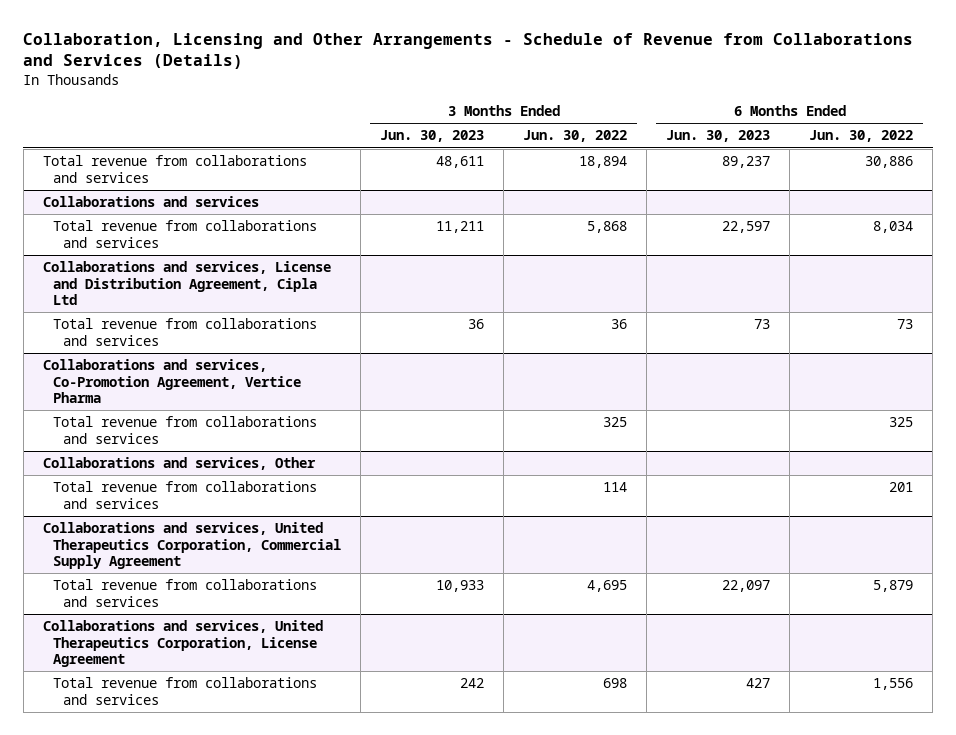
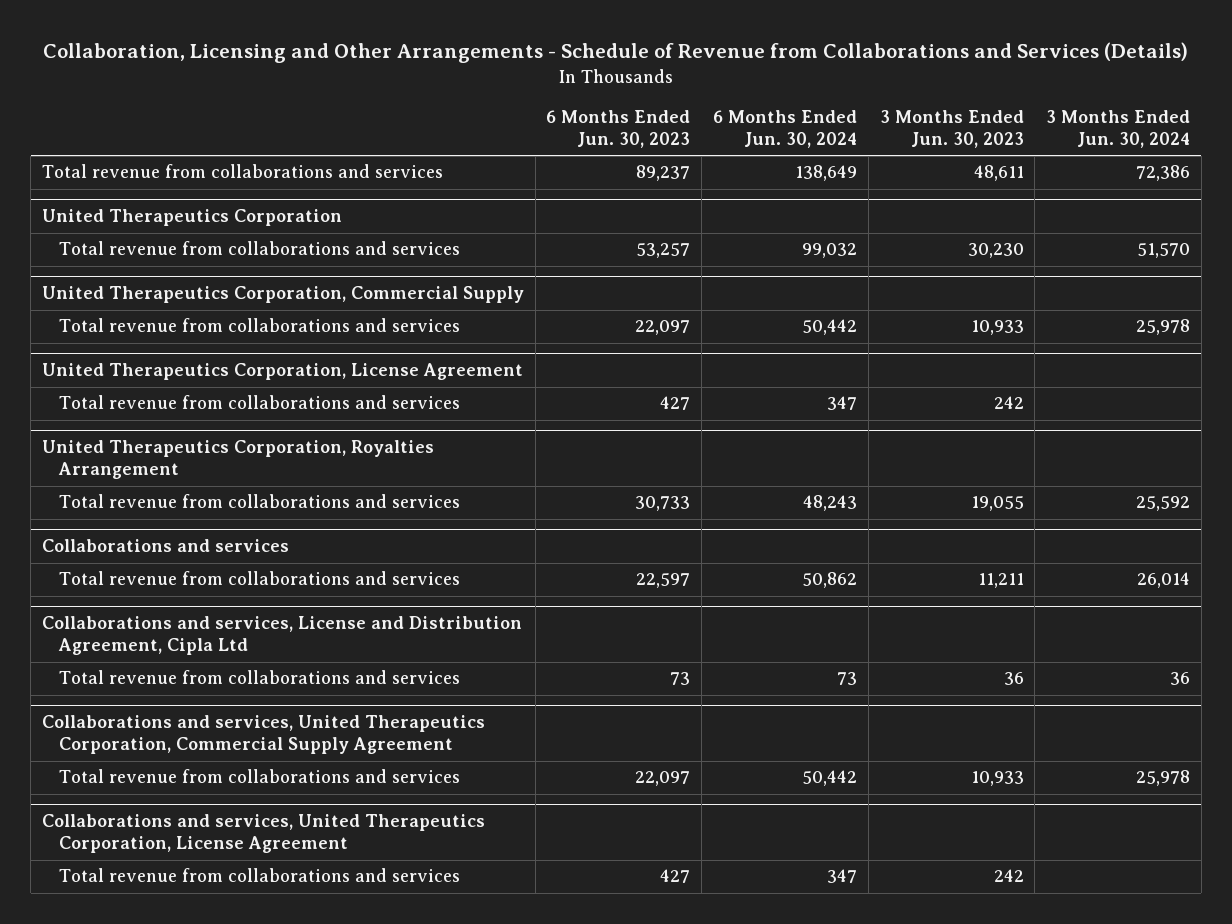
[523,130,628,143] Jun. 30, 2022 -> none
[809,130,914,143] Jun. 30, 2022 -> none
none -> [712,109,857,148] 6 Months Ended Jun. 30, 2024
none -> [1046,109,1191,148] 3 Months Ended Jun. 30, 2024
none -> [41,209,342,227] United Therapeutics Corporation
none -> [59,241,461,256] Total revenue from collaborations and services
none -> [41,286,524,304] United Therapeutics Corporation, Commercial Supply
none -> [59,318,461,333] Total revenue from collaborations and services
none -> [41,363,523,381] United Therapeutics Corporation, License Agreement
none -> [59,395,461,410] Total revenue from collaborations and services
none -> [41,440,434,480] United Therapeutics Corporation, Royalties Arrangement
none -> [59,494,461,509] Total revenue from collaborations and services
[42,359,301,404] Collaborations and services, Co-Promotion Agreement, Vertice Pharma -> none
[52,416,317,444] Total revenue from collaborations and services -> none
[42,457,316,471] Collaborations and services, Other -> none
[52,481,317,509] Total revenue from collaborations and services -> none

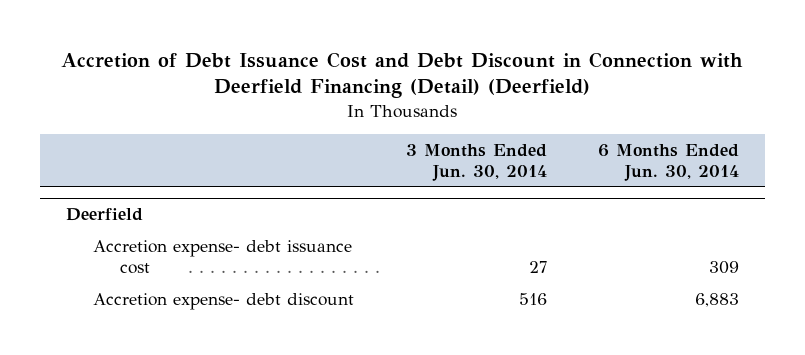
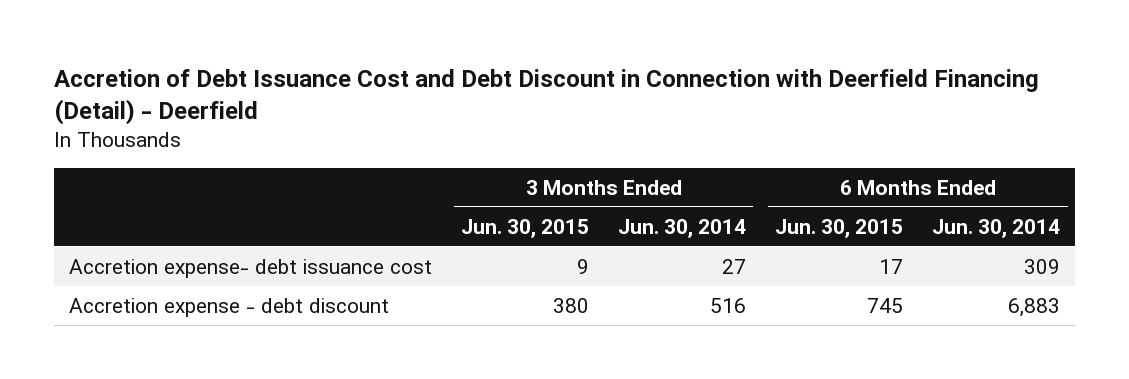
[61,51,744,99] Accretion of Debt Issuance Cost and Debt Discount in Connection with Deerfield Financing (Detail) (Deerfield) -> [54,68,1040,126] Accretion of Debt Issuance Cost and Debt Discount in Connection with Deerfield Financing (Detail) - Deerfield
none -> [460,218,589,238] Jun. 30, 2015
none -> [775,218,904,238] Jun. 30, 2015
[65,208,143,222] Deerfield -> none
[92,292,354,310] Accretion expense- debt discount -> [68,297,389,317] Accretion expense - debt discount

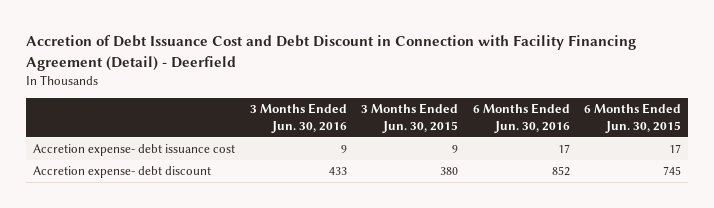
[54,68,1040,126] Accretion of Debt Issuance Cost and Debt Discount in Connection with Deerfield Financing (Detail) - Deerfield -> [25,35,636,71] Accretion of Debt Issuance Cost and Debt Discount in Connection with Facility Financing Agreement (Detail) - Deerfield
[618,218,747,238] Jun. 30, 2014 -> none
[932,218,1061,238] Jun. 30, 2014 -> none
none -> [249,103,347,134] 3 Months Ended Jun. 30, 2016
none -> [472,103,570,134] 6 Months Ended Jun. 30, 2016
[68,297,389,317] Accretion expense - debt discount -> [33,166,212,179] Accretion expense- debt discount

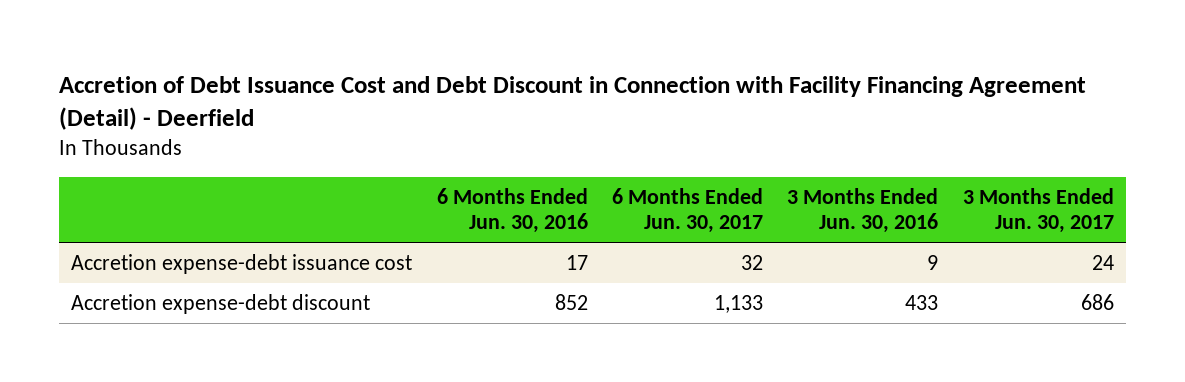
[361,103,459,134] 3 Months Ended Jun. 30, 2015 -> none
[584,103,682,134] 6 Months Ended Jun. 30, 2015 -> none
none -> [611,187,763,234] 6 Months Ended Jun. 30, 2017
none -> [962,187,1114,234] 3 Months Ended Jun. 30, 2017
[33,144,236,157] Accretion expense- debt issuance cost -> [71,254,413,275] Accretion expense-debt issuance cost
[33,166,212,179] Accretion expense- debt discount -> [71,294,371,315] Accretion expense-debt discount

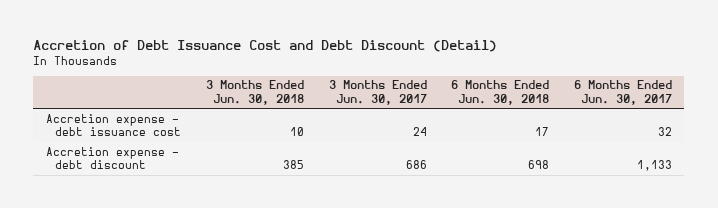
[59,75,1087,131] Accretion of Debt Issuance Cost and Debt Discount in Connection with Facility Financing Agreement (Detail) - Deerfield -> [33,40,498,53] Accretion of Debt Issuance Cost and Debt Discount (Detail)
[436,187,588,234] 6 Months Ended Jun. 30, 2016 -> none
[787,187,939,234] 3 Months Ended Jun. 30, 2016 -> none
none -> [205,80,304,105] 3 Months Ended Jun. 30, 2018
none -> [451,80,550,105] 6 Months Ended Jun. 30, 2018
[71,254,413,275] Accretion expense-debt issuance cost -> [45,113,182,136] Accretion expense - debt issuance cost
[71,294,371,315] Accretion expense-debt discount -> [45,146,179,169] Accretion expense - debt discount

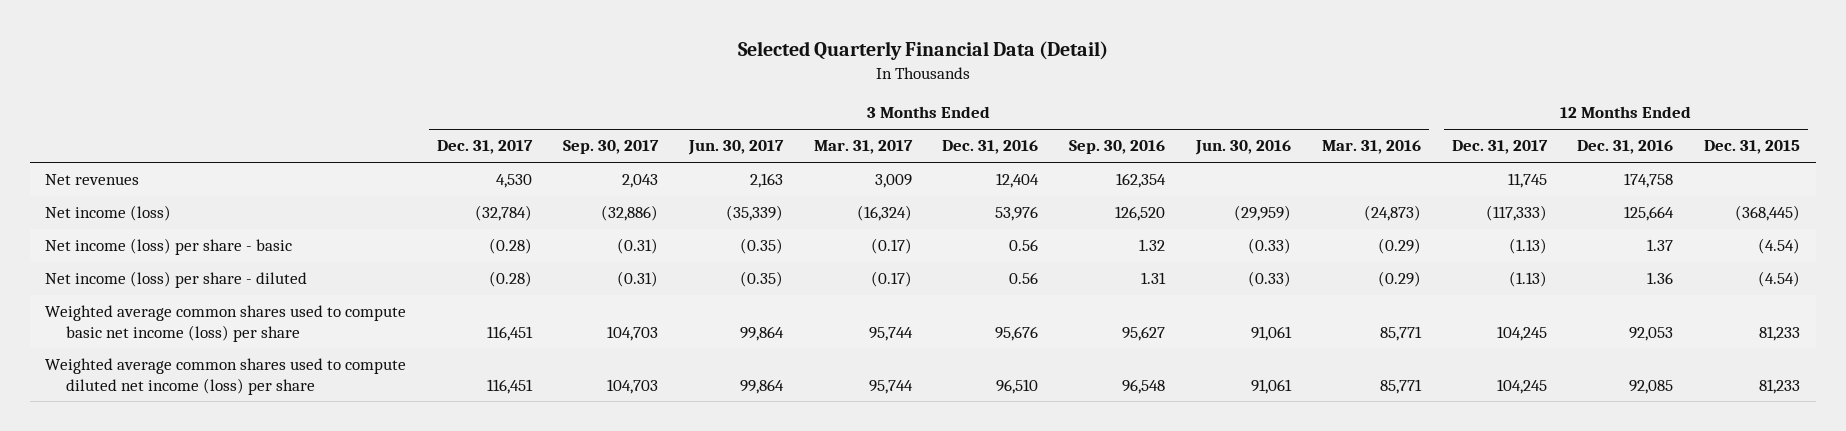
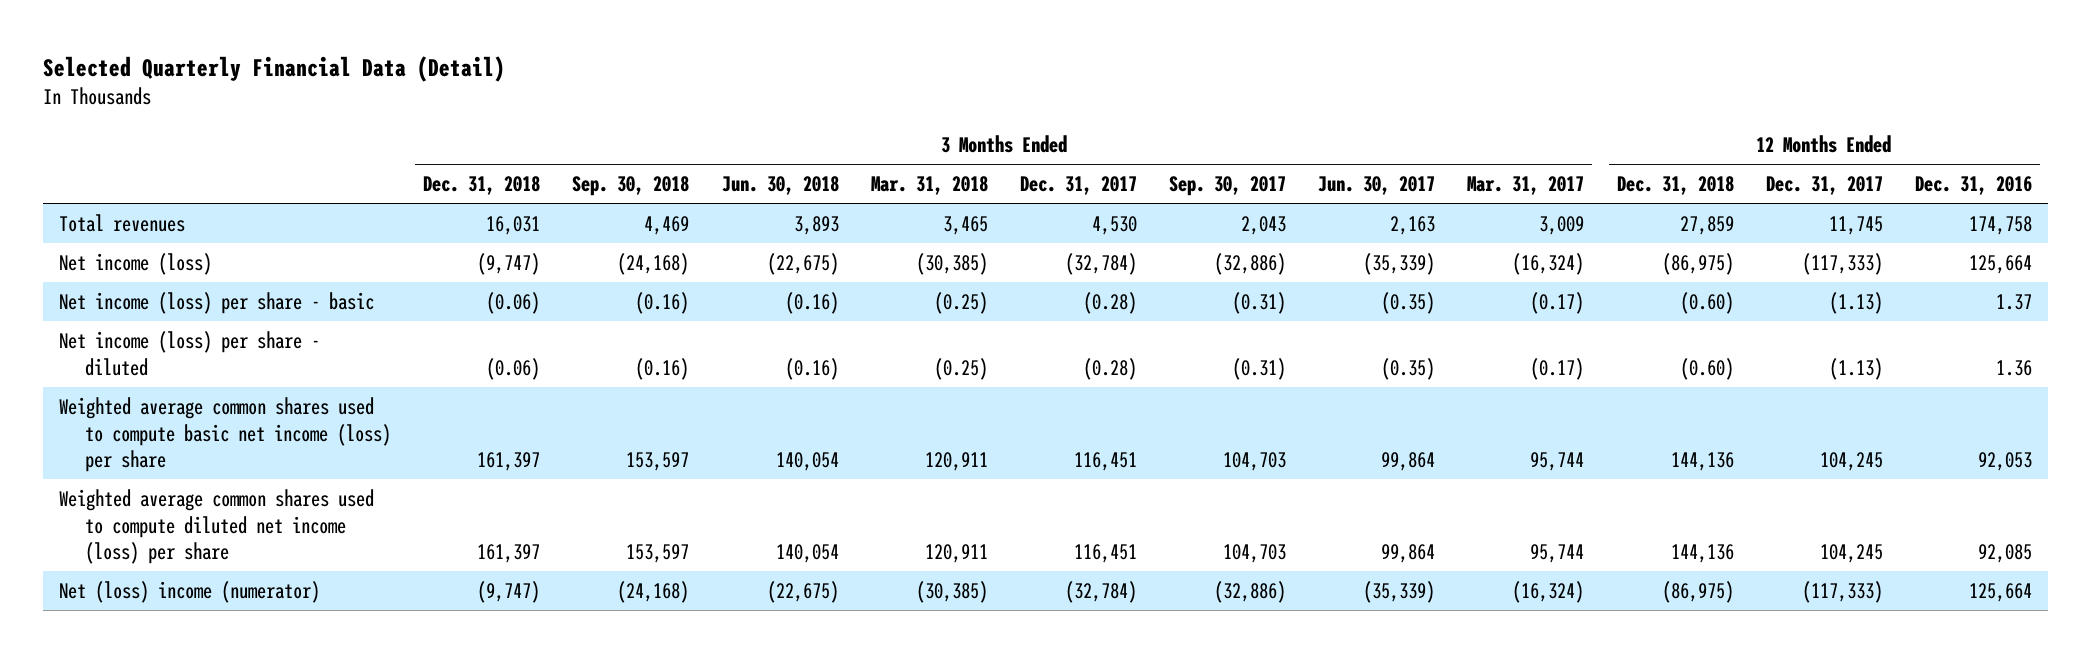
[942,140,1039,155] Dec. 31, 2016 -> none
[1069,140,1166,155] Sep. 30, 2016 -> none
[1195,140,1292,156] Jun. 30, 2016 -> none
[1321,140,1421,155] Mar. 31, 2016 -> none
[1704,140,1801,155] Dec. 31, 2015 -> none
none -> [423,176,541,196] Dec. 31, 2018
none -> [572,176,690,197] Sep. 30, 2018
none -> [721,176,839,196] Jun. 30, 2018
none -> [870,176,988,196] Mar. 31, 2018
none -> [1616,176,1734,196] Dec. 31, 2018
[45,174,140,186] Net revenues -> [59,214,186,233] Total revenues
none -> [59,581,321,604] Net (loss) income (numerator)

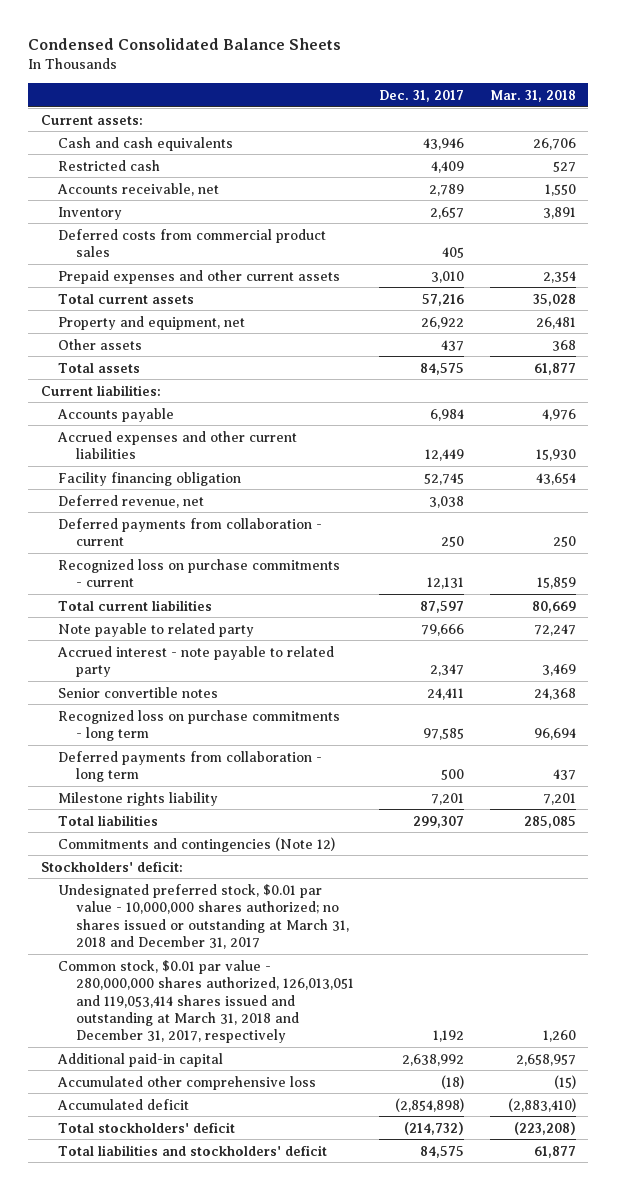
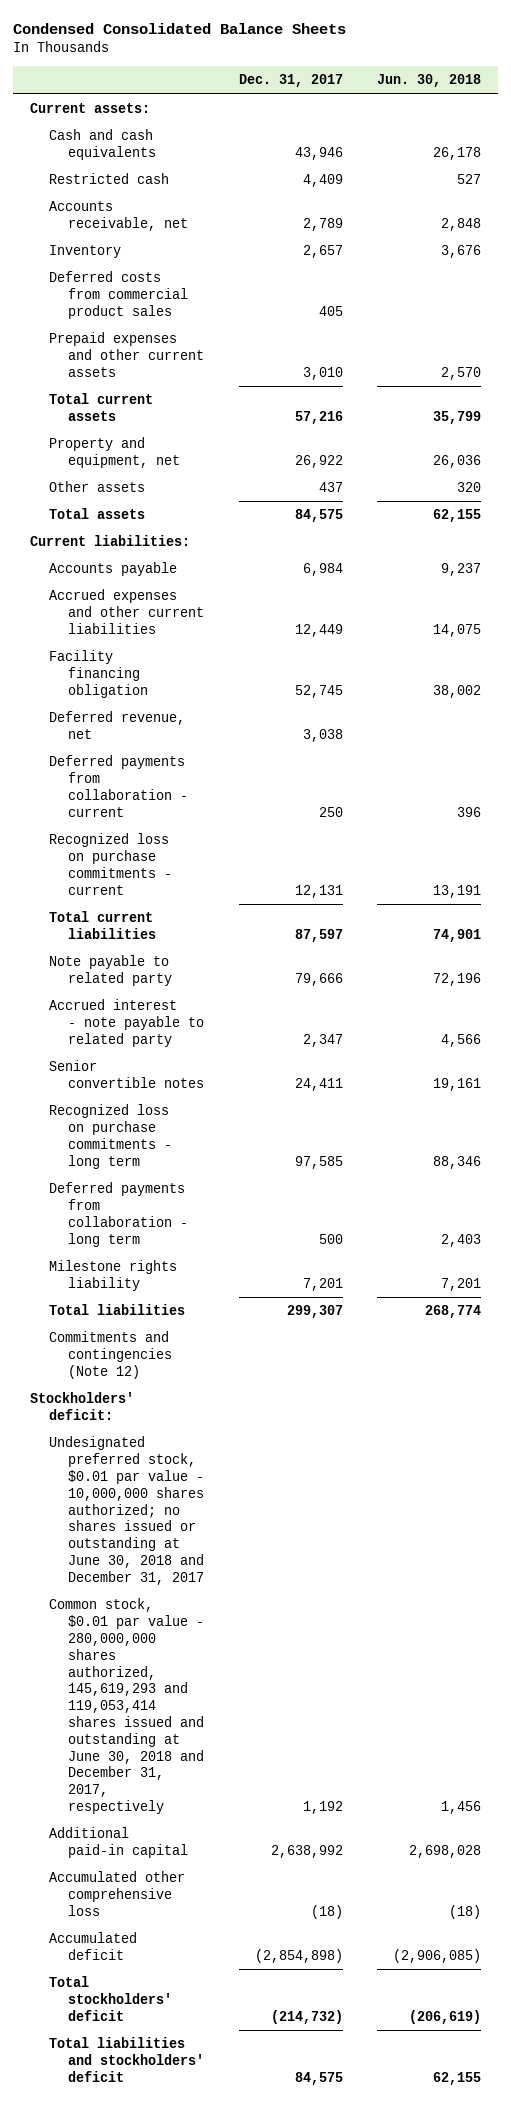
[489,89,576,102] Mar. 31, 2018 -> none
none -> [377,74,482,88] Jun. 30, 2018
[58,883,349,949] Undesignated preferred stock, $0.01 par value - 10,000,000 shares authorized; no shares issued or outstanding at March 31, 2018 and December 31, 2017 -> [49,1436,205,1585] Undesignated preferred stock, $0.01 par value - 10,000,000 shares authorized; no shares issued or outstanding at June 30, 2018 and December 31, 2017
[58,959,354,1044] Common stock, $0.01 par value - 280,000,000 shares authorized, 126,013,051 and 119,053,414 shares issued and outstanding at March 31, 2018 and December 31, 2017, respectively -> [49,1598,205,1815] Common stock, $0.01 par value - 280,000,000 shares authorized, 145,619,293 and 119,053,414 shares issued and outstanding at June 30, 2018 and December 31, 2017, respectively

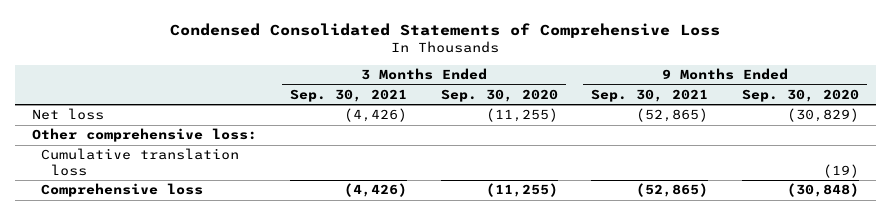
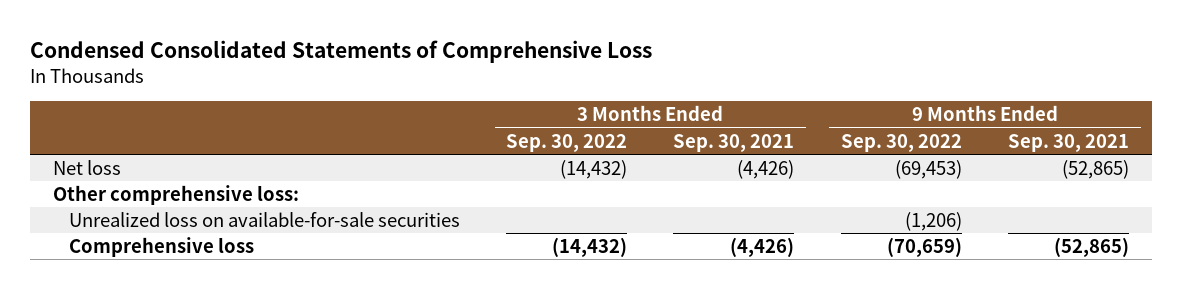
[440,88,558,102] Sep. 30, 2020 -> none
[741,88,859,102] Sep. 30, 2020 -> none
none -> [506,133,628,152] Sep. 30, 2022
none -> [840,133,962,152] Sep. 30, 2022
[41,148,240,176] Cumulative translation loss -> [68,211,460,227] Unrealized loss on available-for-sale securities

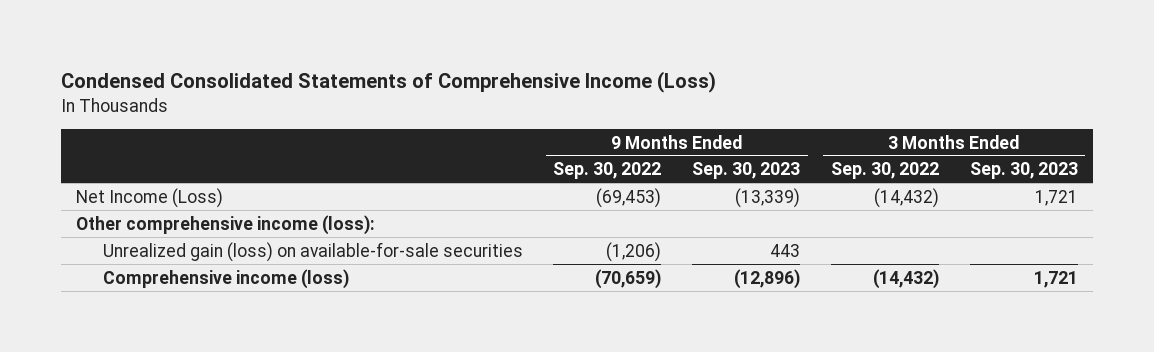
[29,40,652,64] Condensed Consolidated Statements of Comprehensive Loss -> [60,70,716,93] Condensed Consolidated Statements of Comprehensive Income (Loss)
[673,133,795,152] Sep. 30, 2021 -> none
[1008,133,1130,152] Sep. 30, 2021 -> none
none -> [692,162,801,180] Sep. 30, 2023
none -> [969,162,1078,180] Sep. 30, 2023
[53,159,122,175] Net loss -> [76,187,224,208] Net Income (Loss)
[53,184,300,205] Other comprehensive loss: -> [76,214,376,235] Other comprehensive income (loss):
[68,211,460,227] Unrealized loss on available-for-sale securities -> [102,241,523,262] Unrealized gain (loss) on available-for-sale securities
[68,236,254,257] Comprehensive loss -> [102,268,349,289] Comprehensive income (loss)

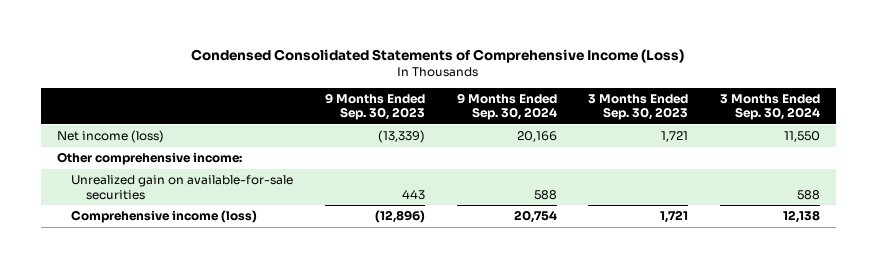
[553,162,662,180] Sep. 30, 2022 -> none
[830,162,939,180] Sep. 30, 2022 -> none
none -> [456,92,557,121] 9 Months Ended Sep. 30, 2024
none -> [719,93,820,121] 3 Months Ended Sep. 30, 2024
[76,187,224,208] Net Income (Loss) -> [56,130,164,144] Net income (loss)
[76,214,376,235] Other comprehensive income (loss): -> [56,152,242,166] Other comprehensive income:
[102,241,523,262] Unrealized gain (loss) on available-for-sale securities -> [71,175,294,200] Unrealized gain on available-for-sale securities

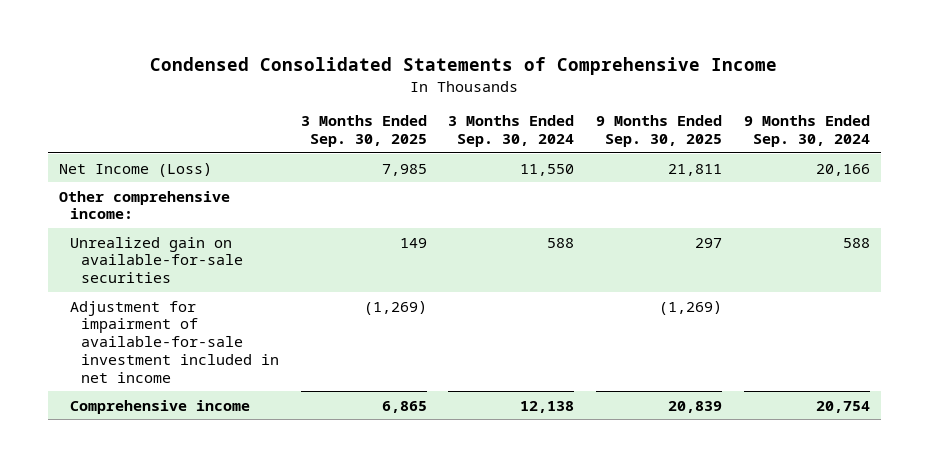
[191,48,685,63] Condensed Consolidated Statements of Comprehensive Income (Loss) -> [150,57,778,76] Condensed Consolidated Statements of Comprehensive Income
[325,92,426,121] 9 Months Ended Sep. 30, 2023 -> none
[588,93,689,121] 3 Months Ended Sep. 30, 2023 -> none
none -> [300,115,427,148] 3 Months Ended Sep. 30, 2025
none -> [596,115,723,148] 9 Months Ended Sep. 30, 2025
[56,130,164,144] Net income (loss) -> [58,162,212,177] Net Income (Loss)
none -> [69,300,280,383] Adjustment for impairment of available-for-sale investment included in net income
[71,210,258,224] Comprehensive income (loss) -> [69,399,250,414] Comprehensive income

